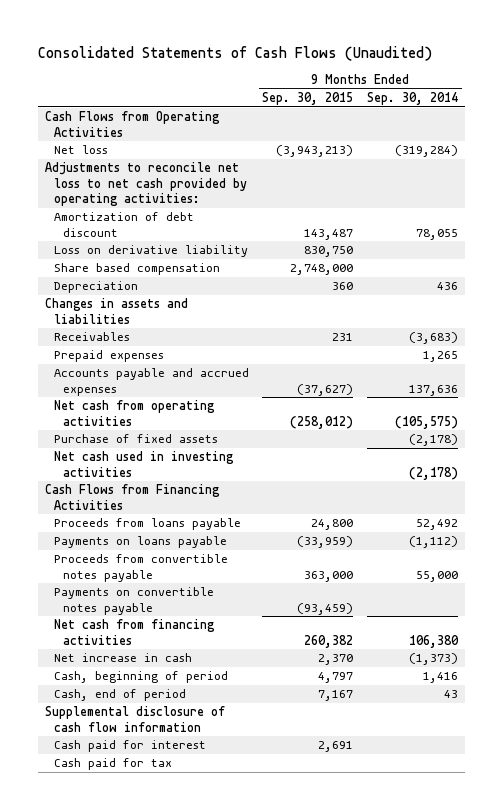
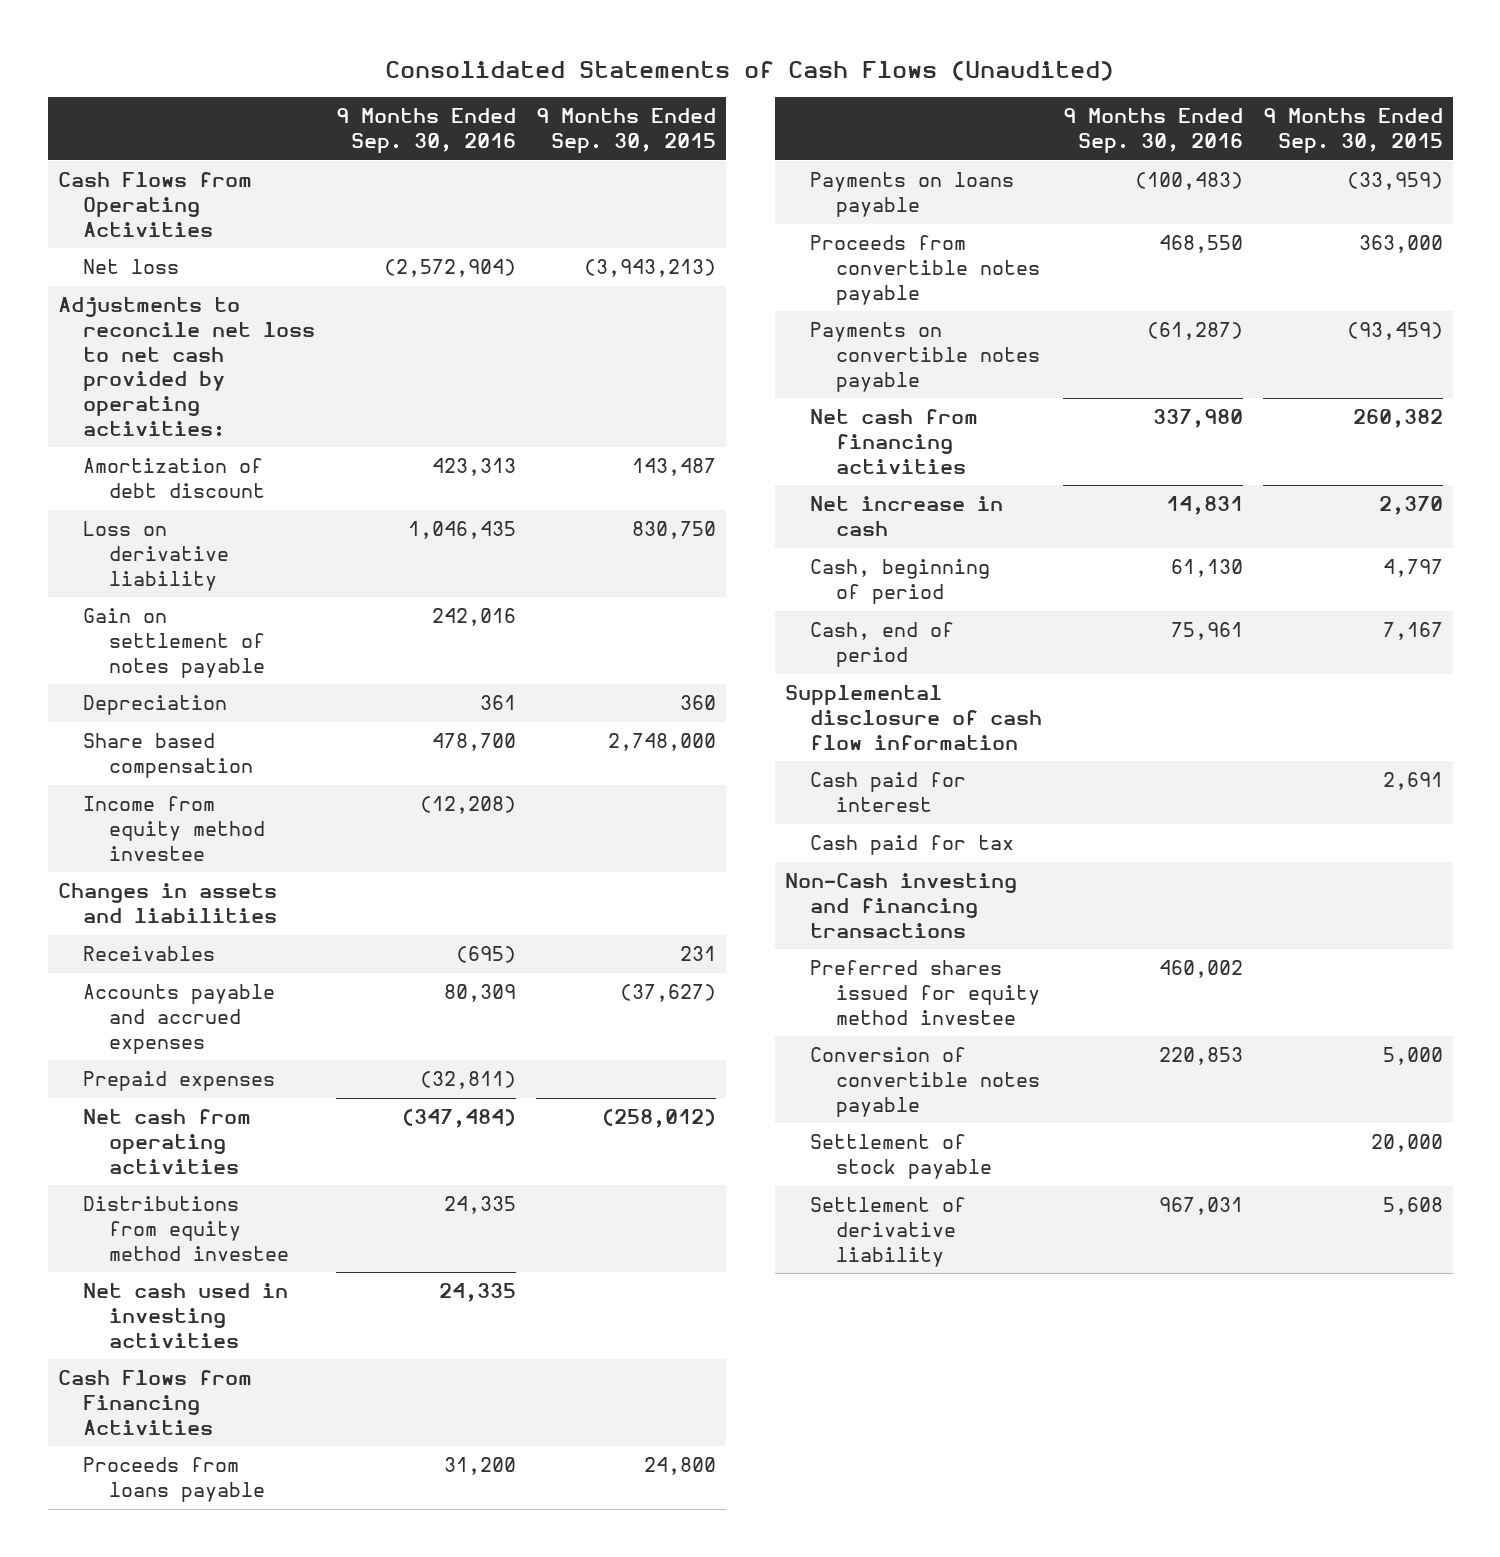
[367,91,459,105] Sep. 30, 2014 -> none
none -> [335,108,516,154] 9 Months Ended Sep. 30, 2016
none -> [83,608,265,678] Gain on settlement of notes payable
[53,263,220,276] Share based compensation -> [83,733,253,779] Share based compensation
none -> [83,796,265,861] Income from equity method investee
[53,350,164,363] Prepaid expenses -> [83,1071,276,1092] Prepaid expenses
[53,434,218,444] Purchase of fixed assets -> none
none -> [83,1196,289,1261] Distributions from equity method investee
none -> [784,873,1017,938] Non-Cash investing and financing transactions
none -> [810,960,1040,1025] Preferred shares issued for equity method investee
none -> [810,1047,1040,1117] Conversion of convertible notes payable
none -> [810,1134,992,1180] Settlement of stock payable
none -> [810,1197,967,1267] Settlement of derivative liability

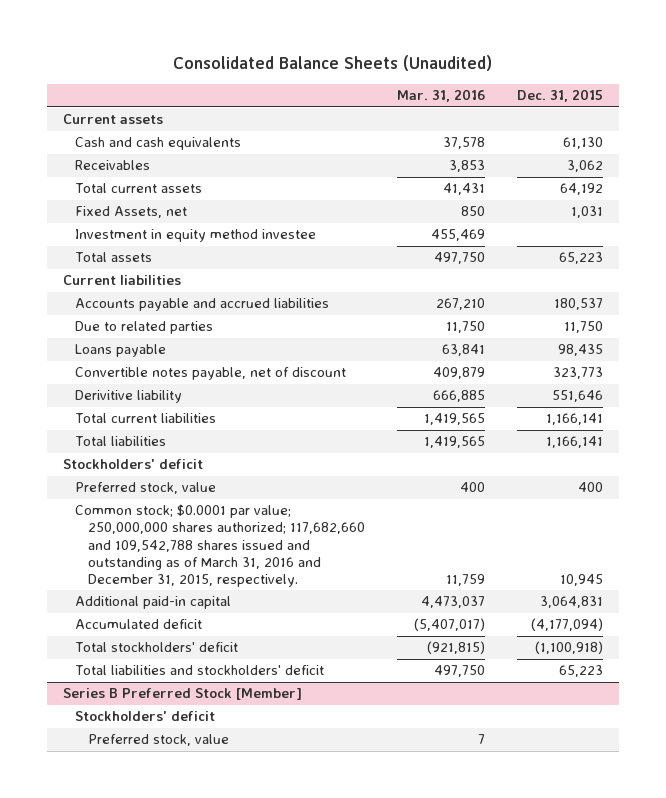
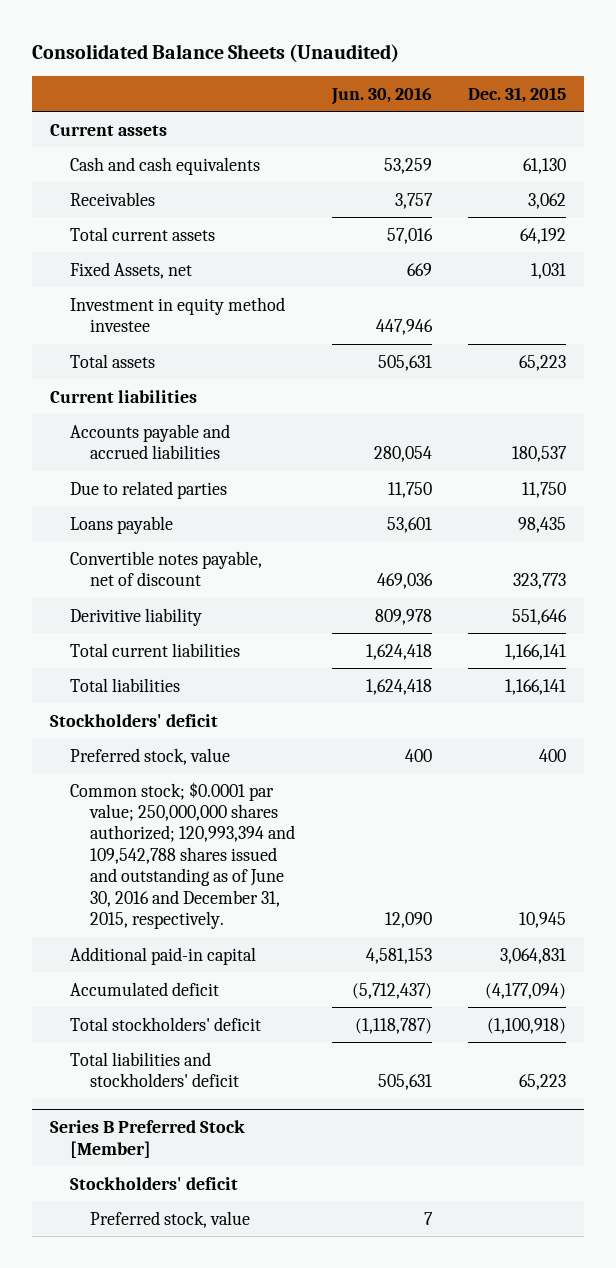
[397,89,486,103] Mar. 31, 2016 -> none
none -> [330,86,432,105] Jun. 30, 2016
[75,504,365,587] Common stock; $0.0001 par value; 250,000,000 shares authorized; 117,682,660 and 109,542,788 shares issued and outstanding as of March 31, 2016 and December 31, 2015, respectively. -> [70,781,296,930] Common stock; $0.0001 par value; 250,000,000 shares authorized; 120,993,394 and 109,542,788 shares issued and outstanding as of June 30, 2016 and December 31, 2015, respectively.

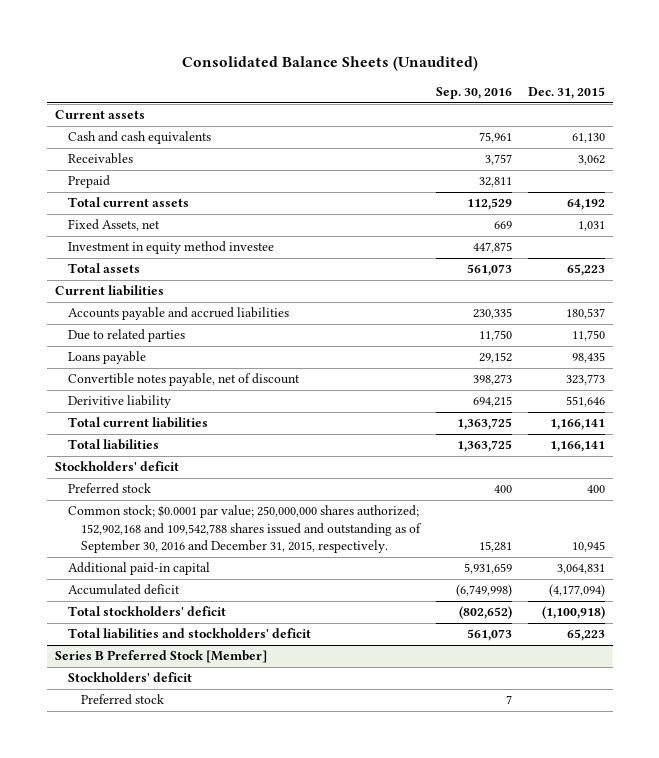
[330,86,432,105] Jun. 30, 2016 -> none
none -> [435,87,512,100] Sep. 30, 2016
none -> [67,175,110,189] Prepaid
[70,747,231,765] Preferred stock, value -> [67,483,151,495] Preferred stock
[70,781,296,930] Common stock; $0.0001 par value; 250,000,000 shares authorized; 120,993,394 and 109,542,788 shares issued and outstanding as of June 30, 2016 and December 31, 2015, respectively. -> [67,505,422,553] Common stock; $0.0001 par value; 250,000,000 shares authorized; 152,902,168 and 109,542,788 shares issued and outstanding as of September 30, 2016 and December 31, 2015, respectively.
[90,1210,251,1228] Preferred stock, value -> [80,694,164,706] Preferred stock

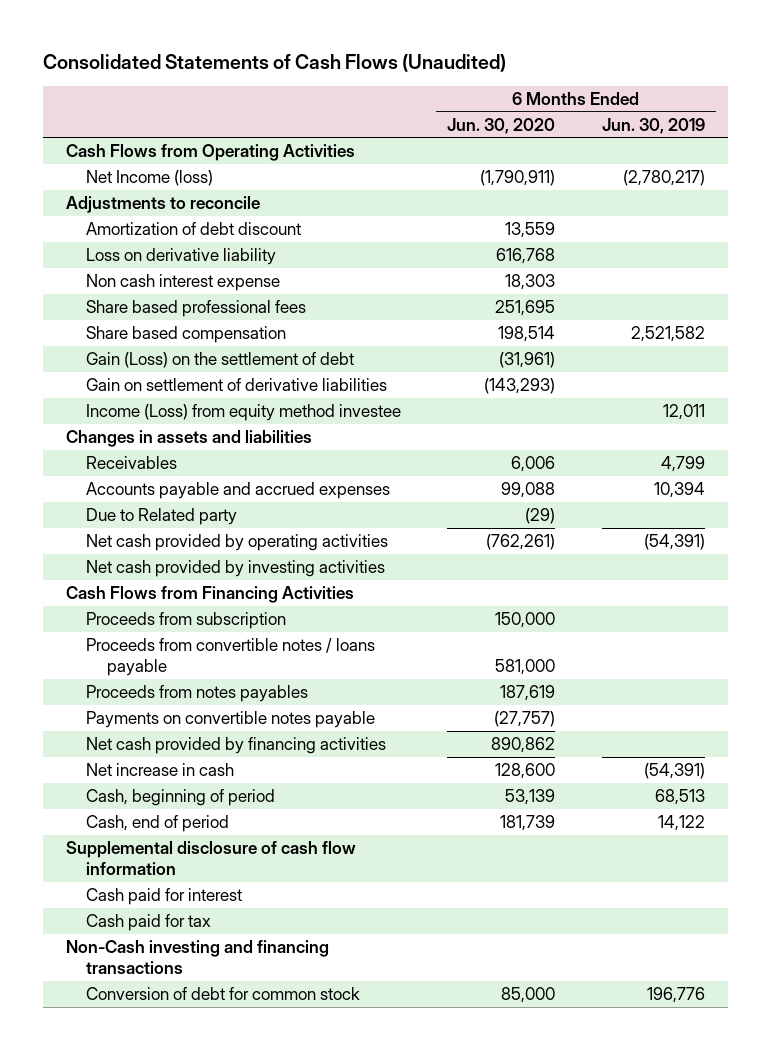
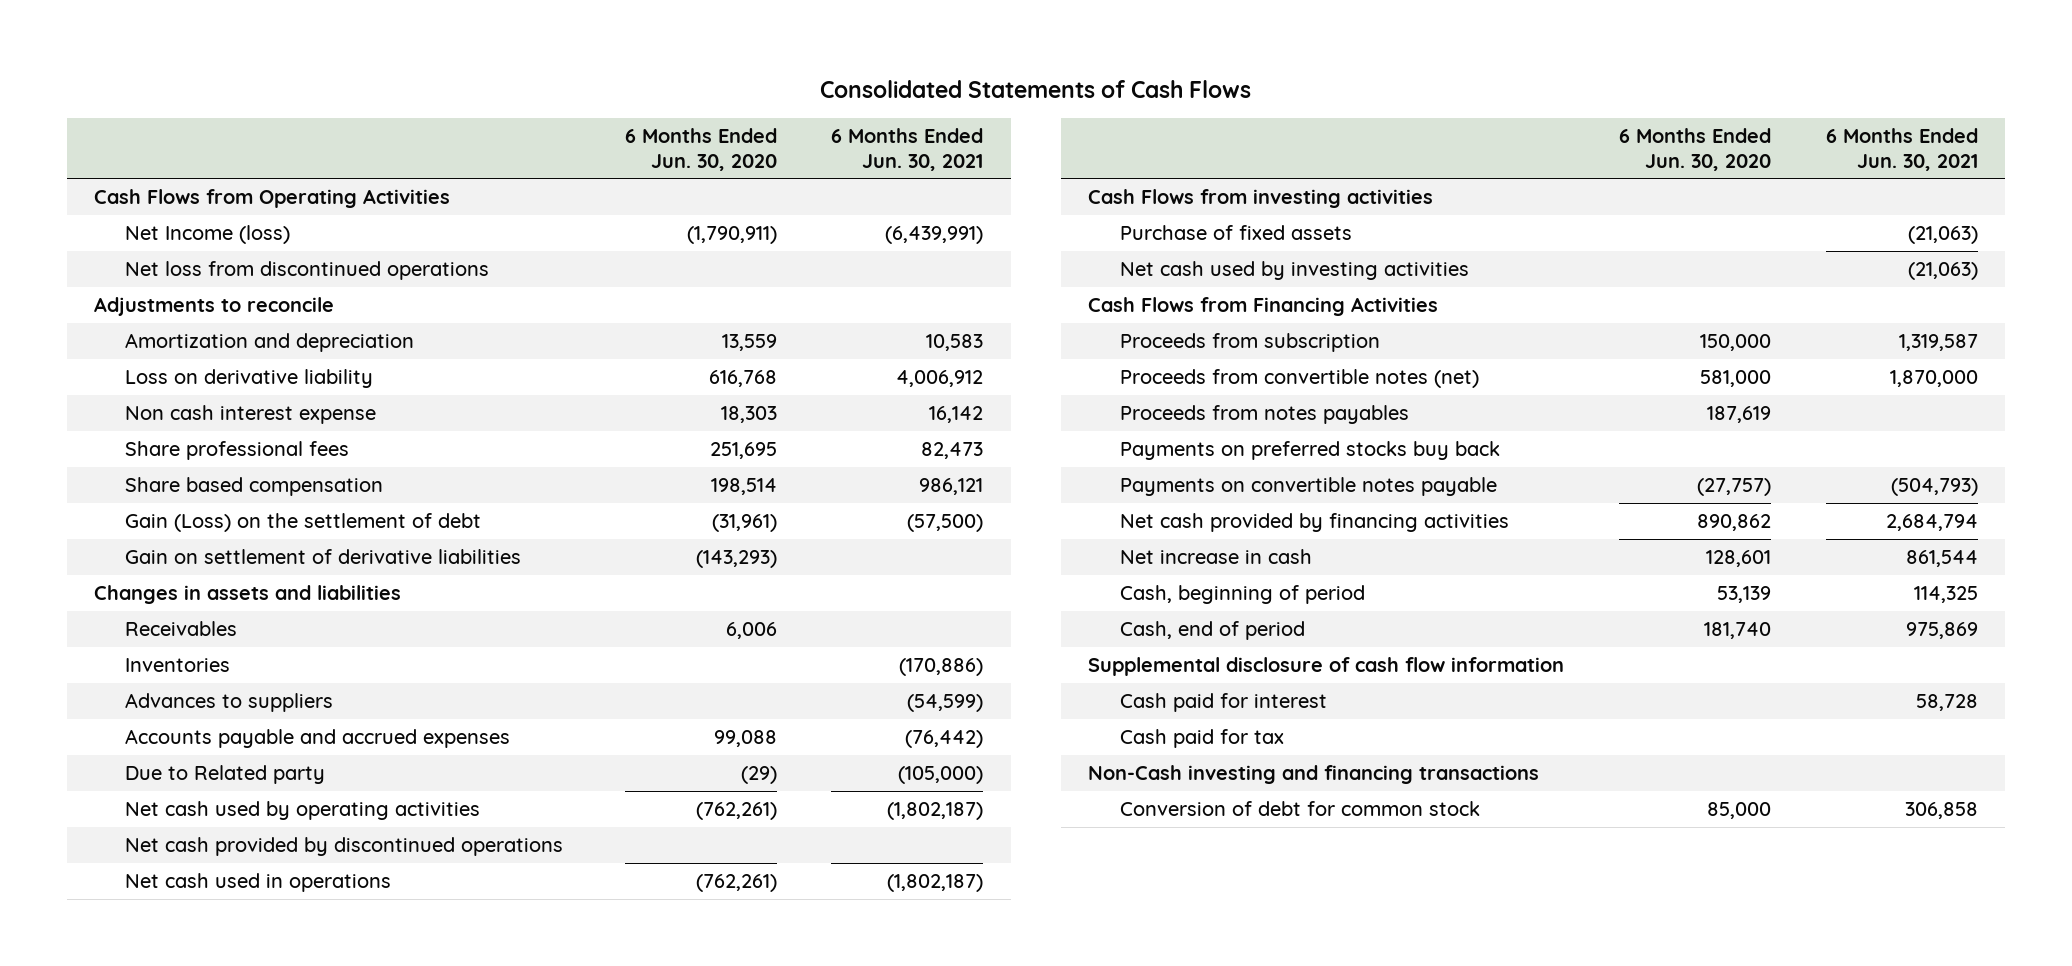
[42,53,506,72] Consolidated Statements of Cash Flows (Unaudited) -> [819,79,1251,98] Consolidated Statements of Cash Flows
[601,117,705,134] Jun. 30, 2019 -> none
none -> [831,128,984,171] 6 Months Ended Jun. 30, 2021
none -> [125,261,490,281] Net loss from discontinued operations
[86,222,302,236] Amortization of debt discount -> [125,333,415,353] Amortization and depreciation
[86,300,307,318] Share based professional fees -> [125,441,350,461] Share professional fees
[86,404,402,422] Income (Loss) from equity method investee -> none
none -> [125,658,231,673] Inventories
none -> [125,693,334,713] Advances to suppliers
none -> [125,801,481,821] Net cash used by operating activities
none -> [125,837,564,857] Net cash provided by discontinued operations
[86,534,389,552] Net cash provided by operating activities -> [125,873,392,893] Net cash used in operations
none -> [1088,189,1434,209] Cash Flows from investing activities
none -> [1119,225,1352,241] Purchase of fixed assets
[86,560,386,578] Net cash provided by investing activities -> [1119,261,1469,281] Net cash used by investing activities
[86,638,376,677] Proceeds from convertible notes / loans payable -> [1119,369,1479,389] Proceeds from convertible notes (net)
none -> [1119,441,1500,461] Payments on preferred stocks buy back
[495,763,556,780] 128,600 -> [1706,550,1772,568] 128,601
[500,815,556,832] 181,739 -> [1704,622,1772,640] 181,740

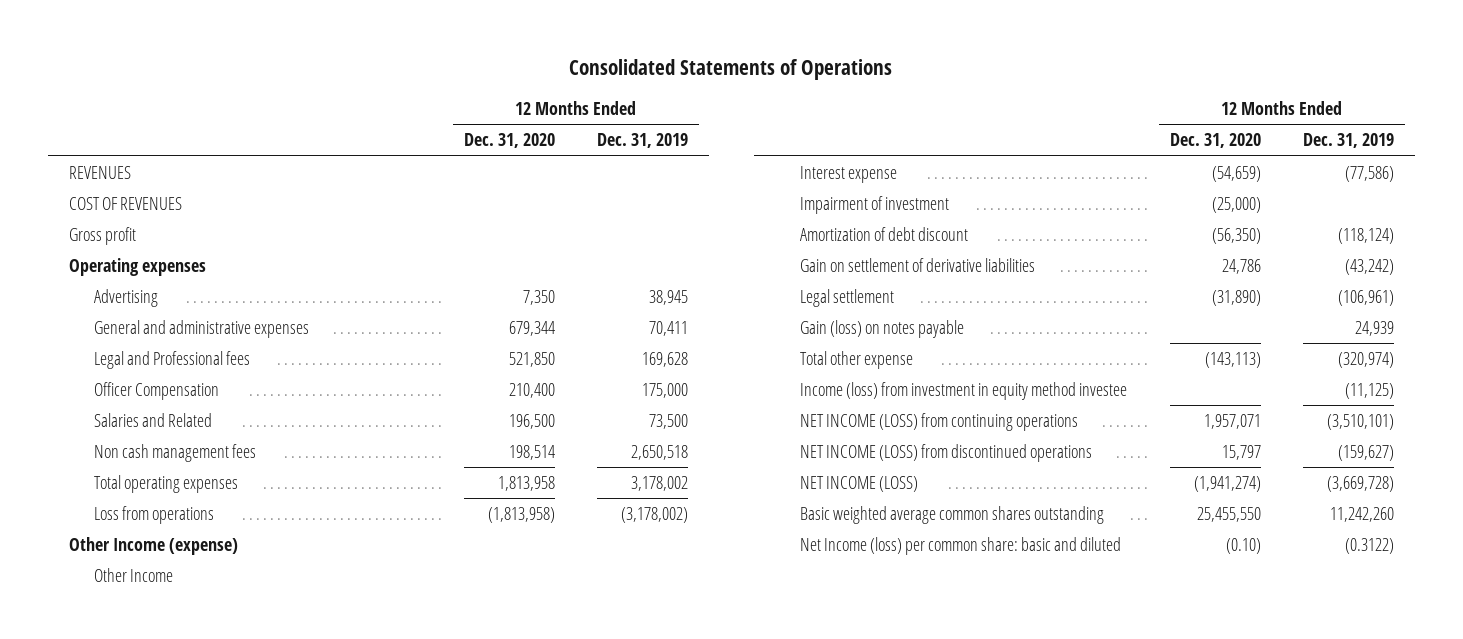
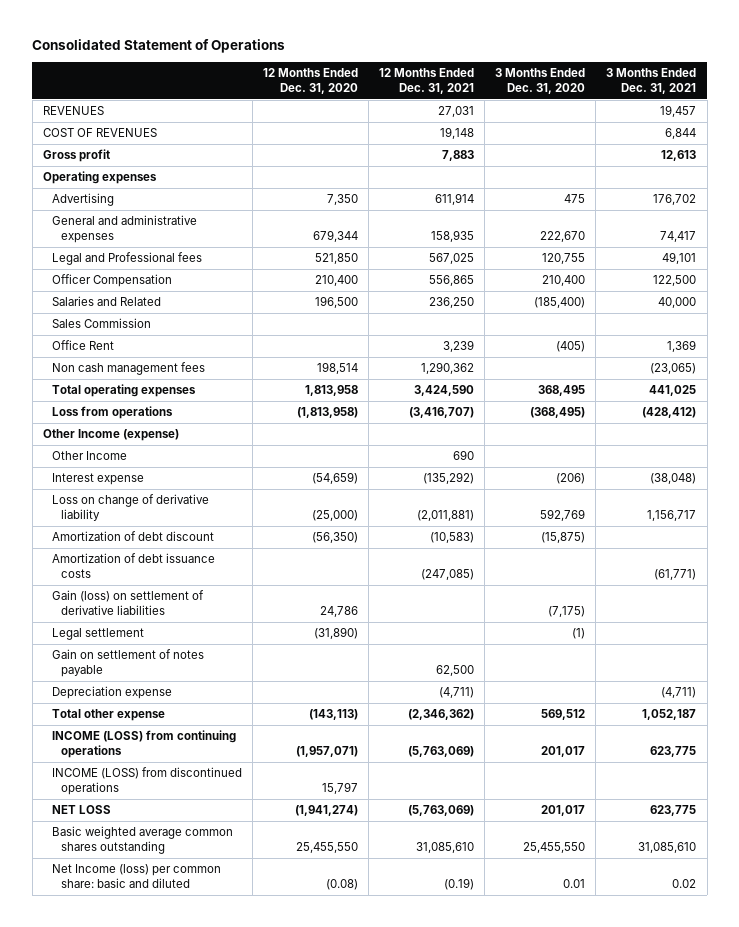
[569,59,893,81] Consolidated Statements of Operations -> [32,39,286,54] Consolidated Statement of Operations
[596,133,688,149] Dec. 31, 2019 -> none
none -> [379,68,475,94] 12 Months Ended Dec. 31, 2021
none -> [495,68,586,94] 3 Months Ended Dec. 31, 2020
none -> [606,68,697,94] 3 Months Ended Dec. 31, 2021
none -> [51,318,151,329] Sales Commission
none -> [51,340,114,351] Office Rent
[800,196,950,215] Impairment of investment -> none
none -> [51,494,209,521] Loss on change of derivative liability
none -> [51,553,215,578] Amortization of debt issuance costs
[800,258,1036,273] Gain on settlement of derivative liabilities -> [51,590,204,615] Gain (loss) on settlement of derivative liabilities
[800,320,965,339] Gain (loss) on notes payable -> [51,649,204,677] Gain on settlement of notes payable
none -> [51,686,172,700] Depreciation expense
[800,382,1128,401] Income (loss) from investment in equity method investee -> none
[800,413,1079,432] NET INCOME (LOSS) from continuing operations -> [51,730,236,758] INCOME (LOSS) from continuing operations
[1203,414,1261,430] 1,957,071 -> [296,745,359,757] (1,957,071)
[800,444,1093,463] NET INCOME (LOSS) from discontinued operations -> [51,767,242,795] INCOME (LOSS) from discontinued operations
[800,476,919,493] NET INCOME (LOSS) -> [51,805,111,815] NET LOSS
[1225,538,1261,555] (0.10) -> [326,878,359,890] (0.08)

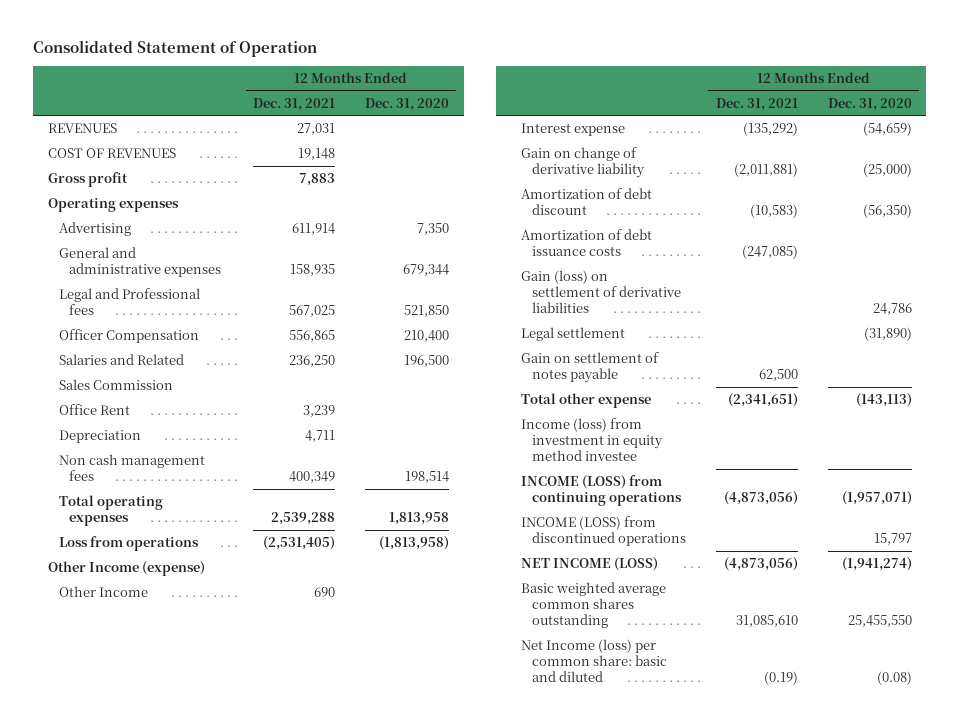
[32,39,286,54] Consolidated Statement of Operations -> [33,40,318,58] Consolidated Statement of Operation
[495,68,586,94] 3 Months Ended Dec. 31, 2020 -> none
[606,68,697,94] 3 Months Ended Dec. 31, 2021 -> none
none -> [58,430,141,444] Depreciation
[421,362,475,375] 1,290,362 -> [289,471,336,484] 400,349
[414,385,475,397] 3,424,590 -> [271,512,336,526] 2,539,288
[409,407,475,419] (3,416,707) -> [263,536,336,551] (2,531,405)
[51,494,209,521] Loss on change of derivative liability -> [521,147,646,179] Gain on change of derivative liability
[51,686,172,700] Depreciation expense -> none
[408,709,475,721] (2,346,362) -> [727,393,798,408] (2,341,651)
none -> [521,418,664,462] Income (loss) from investment in equity method investee
[408,745,475,757] (5,763,069) -> [723,491,798,506] (4,873,056)
[51,805,111,815] NET LOSS -> [521,557,659,572] NET INCOME (LOSS)
[408,805,475,817] (5,763,069) -> [723,557,798,572] (4,873,056)

